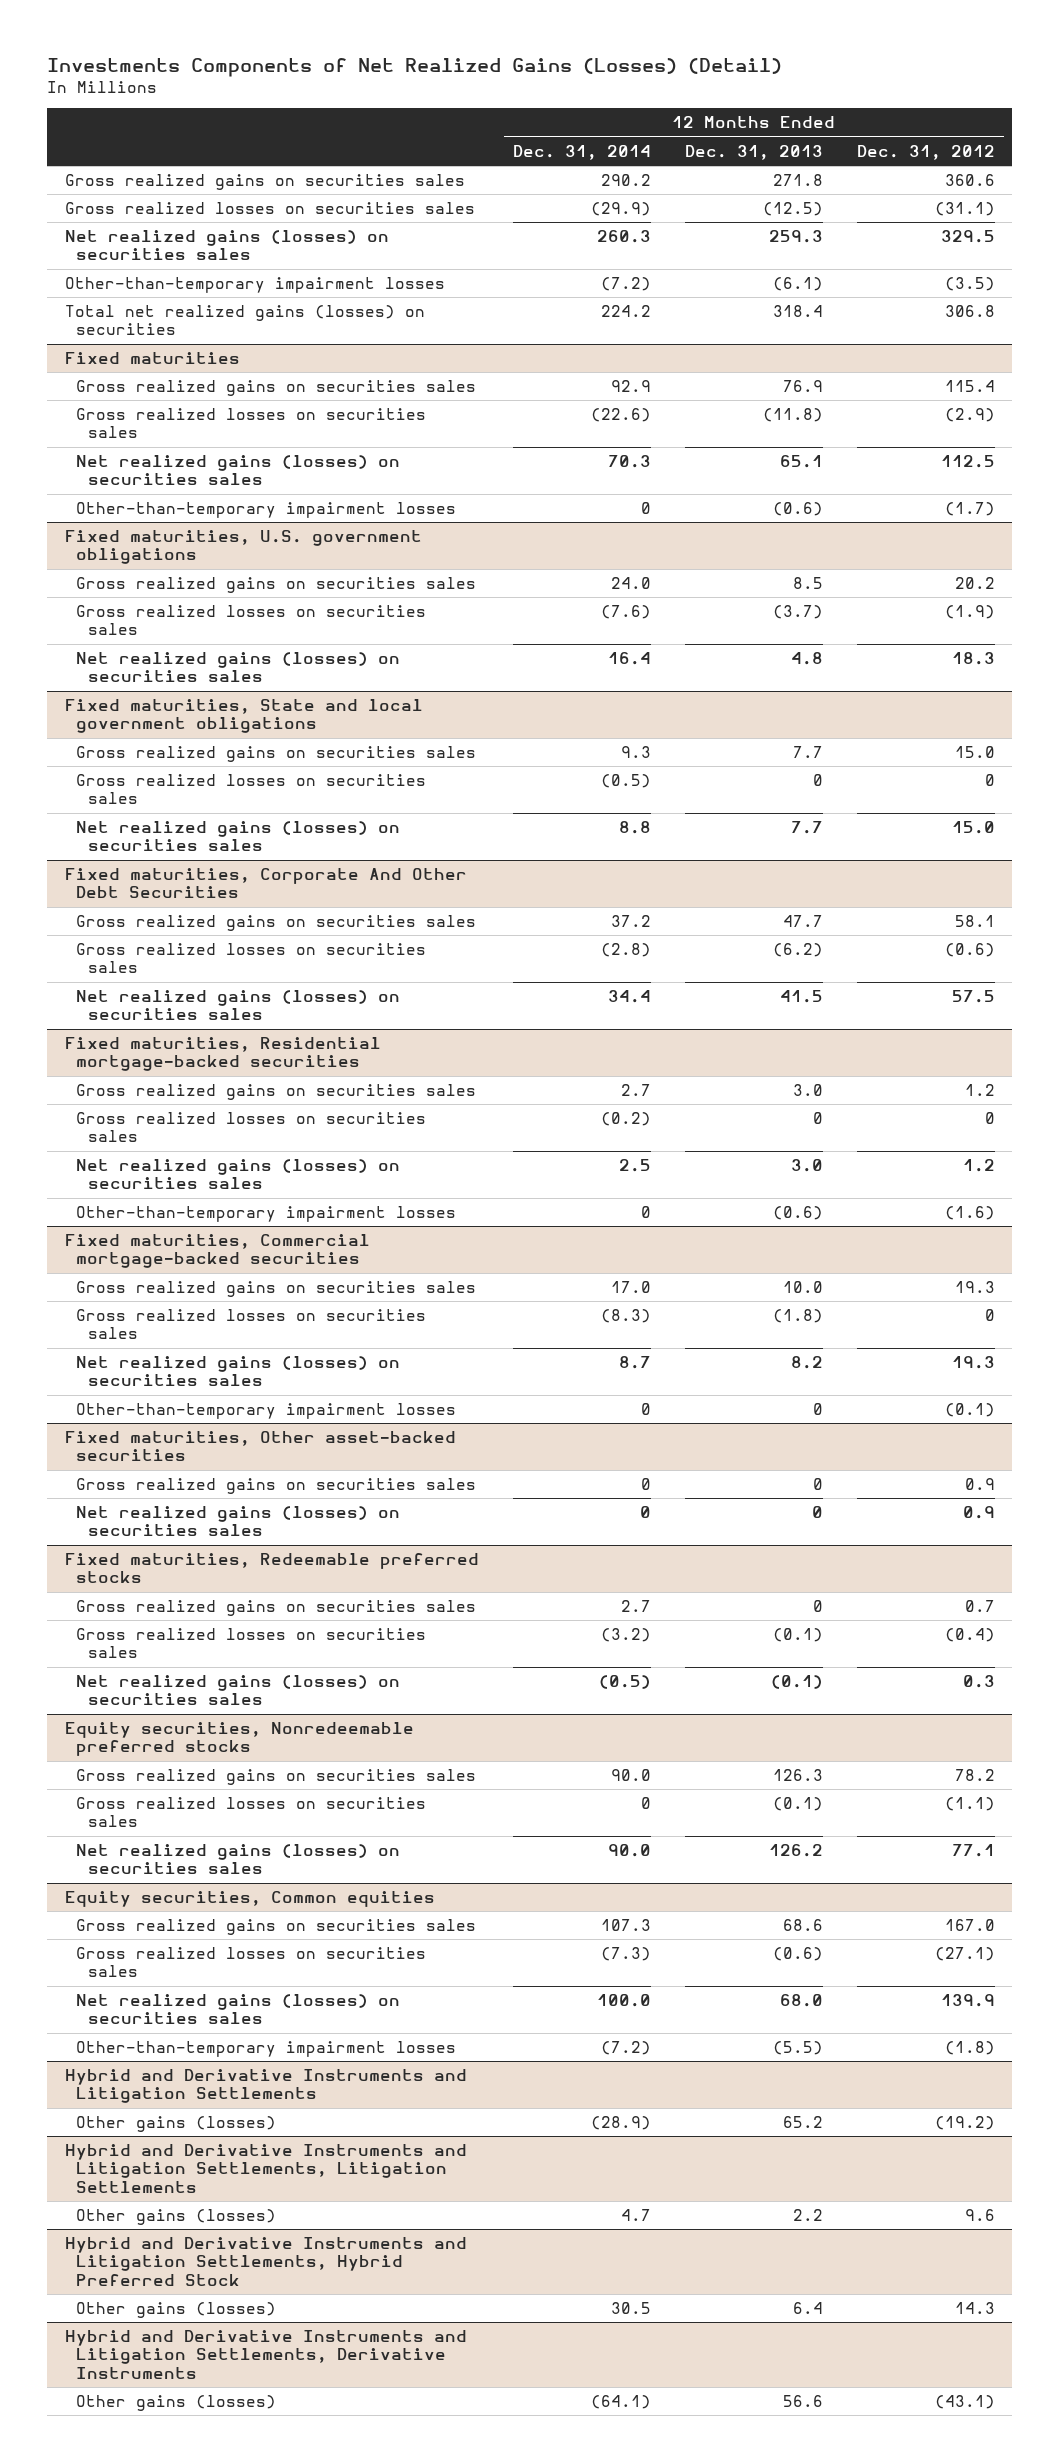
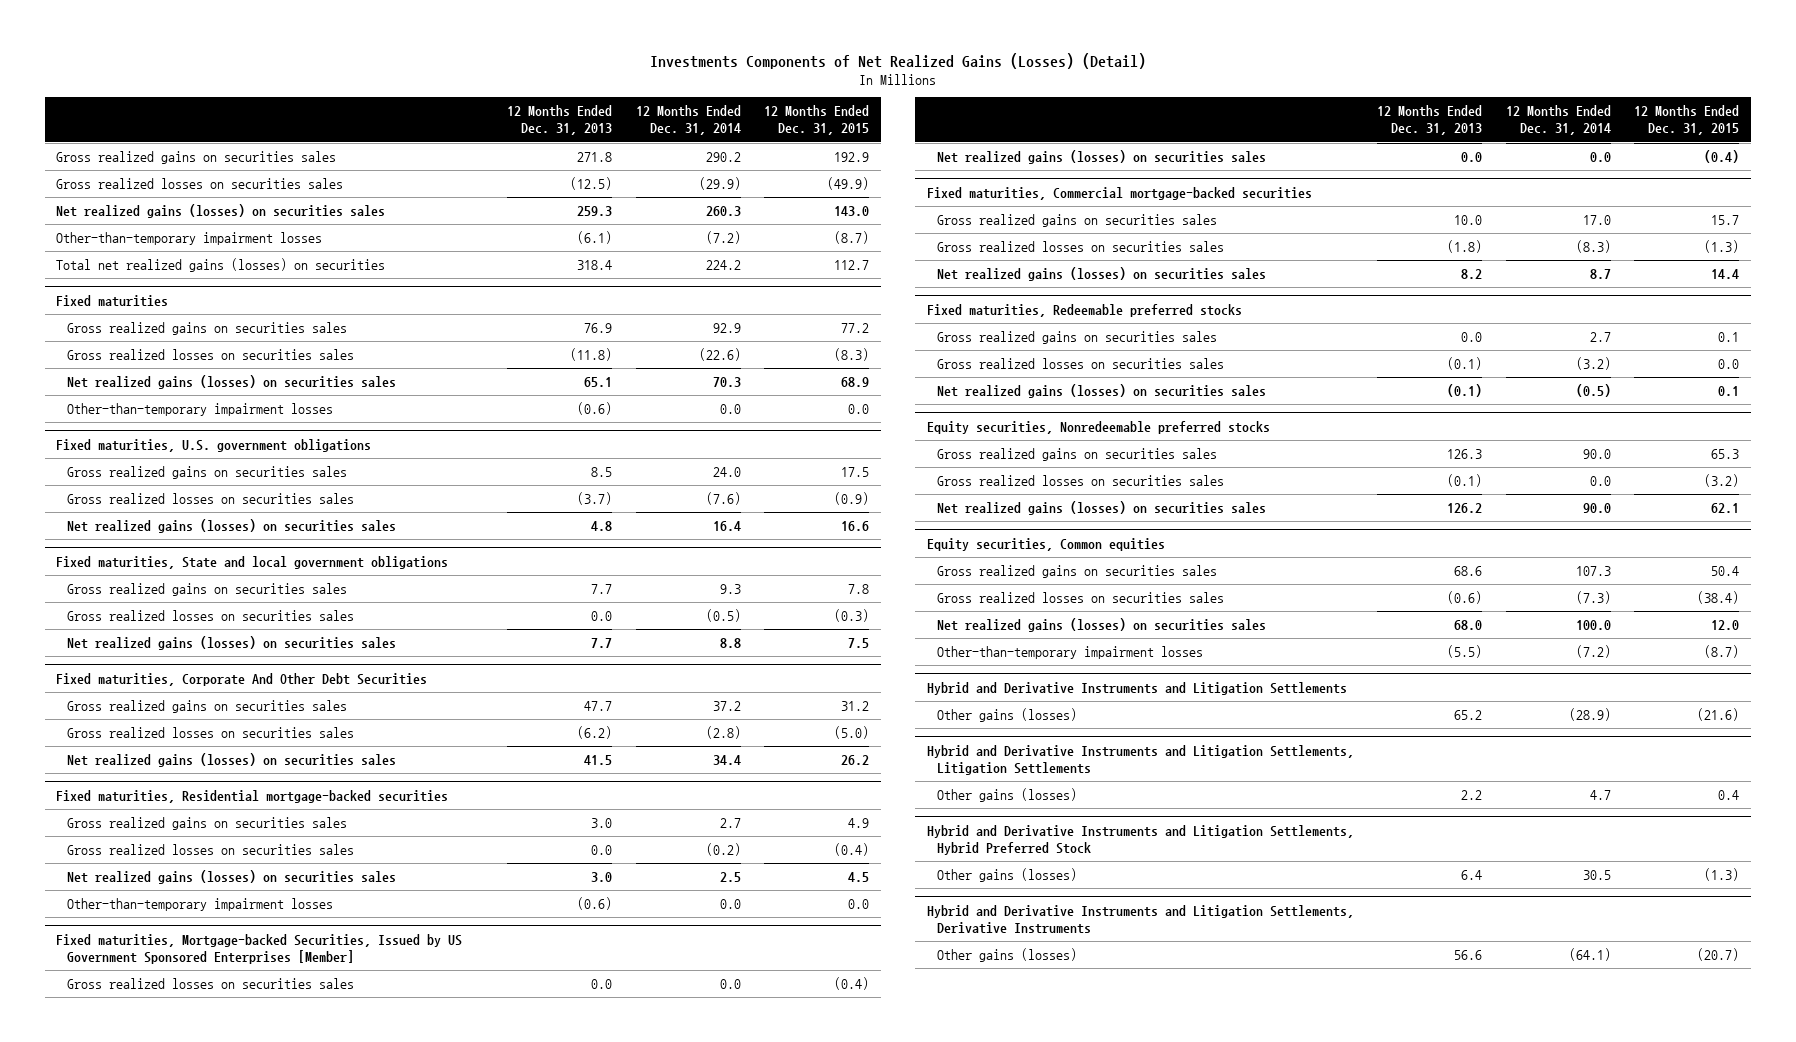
[856,144,995,160] Dec. 31, 2012 -> none
none -> [764,105,870,136] 12 Months Ended Dec. 31, 2015
[640,502,651,515] 0 -> [719,403,741,414] 0.0
[812,774,823,787] 0 -> [591,610,613,621] 0.0
[812,1112,823,1125] 0 -> [591,844,613,855] 0.0
[640,1206,651,1219] 0 -> [719,898,741,909] 0.0
none -> [56,933,463,964] Fixed maturities, Mortgage-backed Securities, Issued by US Government Sponsored Enterprises [Member]
none -> [66,977,354,989] Gross realized losses on securities sales
none -> [936,149,1266,164] Net realized gains (losses) on securities sales
[76,1403,457,1420] Other-than-temporary impairment losses -> none
[64,1431,456,1462] Fixed maturities, Other asset-backed securities -> none
[76,1478,477,1495] Gross realized gains on securities sales -> none
[76,1506,401,1537] Net realized gains (losses) on securities sales -> none
[812,1600,823,1613] 0 -> [1461,331,1483,342] 0.0
[640,1797,651,1810] 0 -> [1589,475,1611,486] 0.0

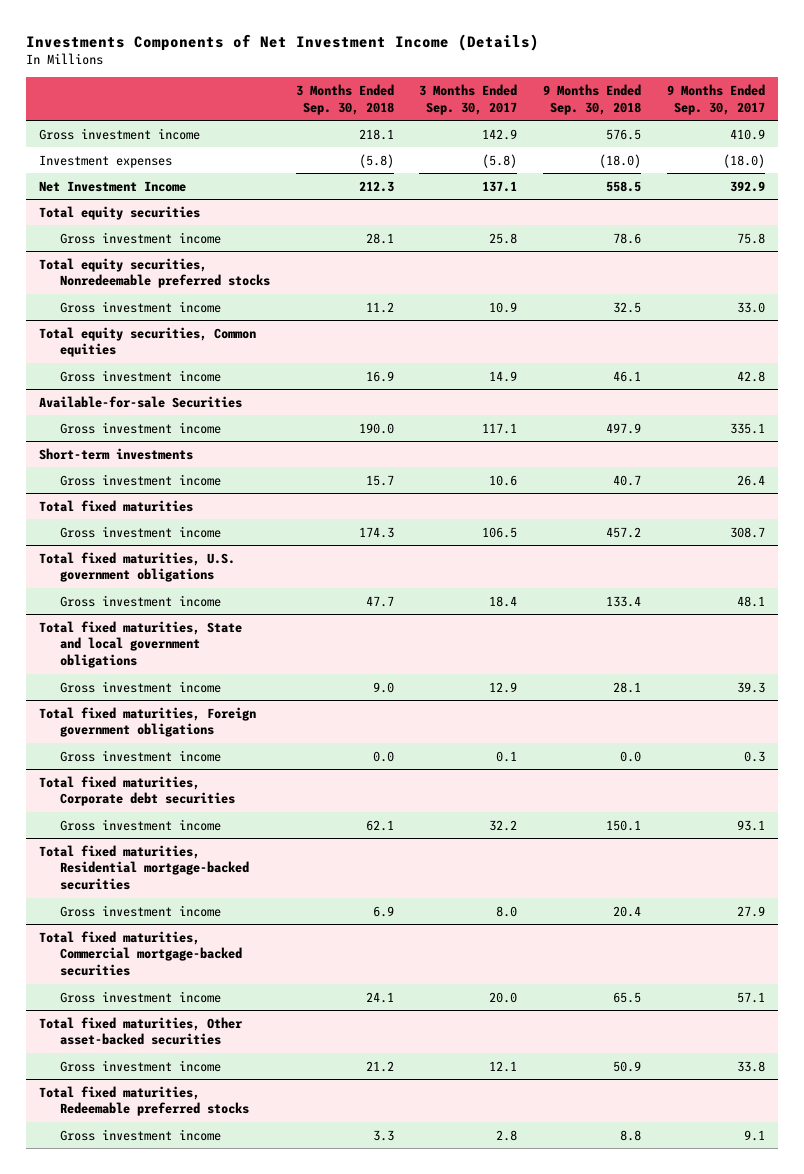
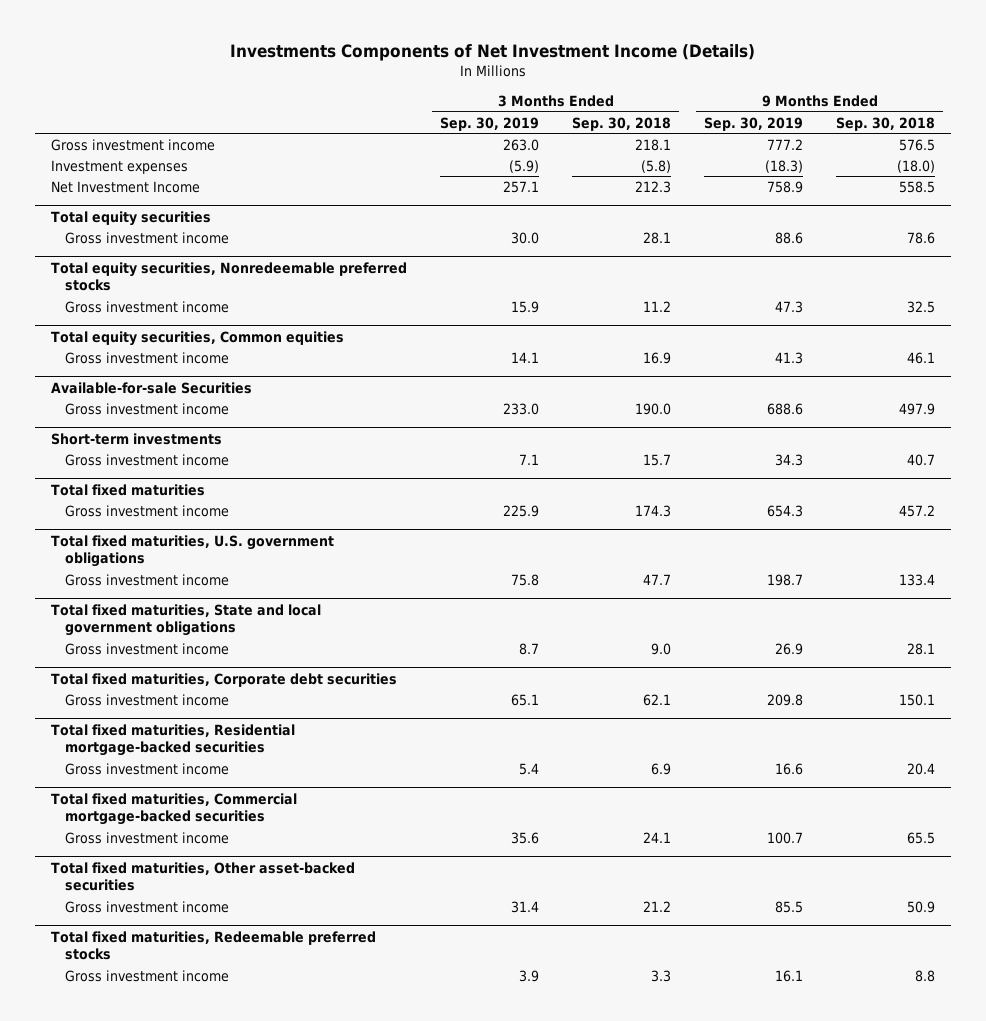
[419,83,518,115] 3 Months Ended Sep. 30, 2017 -> none
[667,83,766,115] 9 Months Ended Sep. 30, 2017 -> none
none -> [440,116,540,131] Sep. 30, 2019
none -> [704,116,804,131] Sep. 30, 2019
[39,706,257,738] Total fixed maturities, Foreign government obligations -> none
[59,749,221,762] Gross investment income -> none

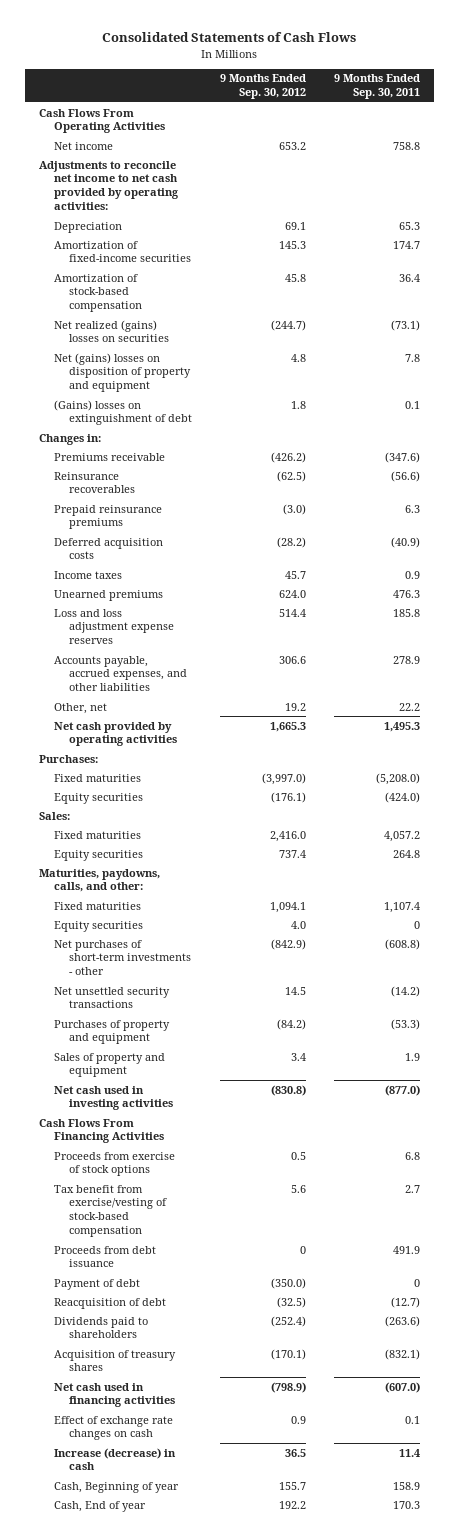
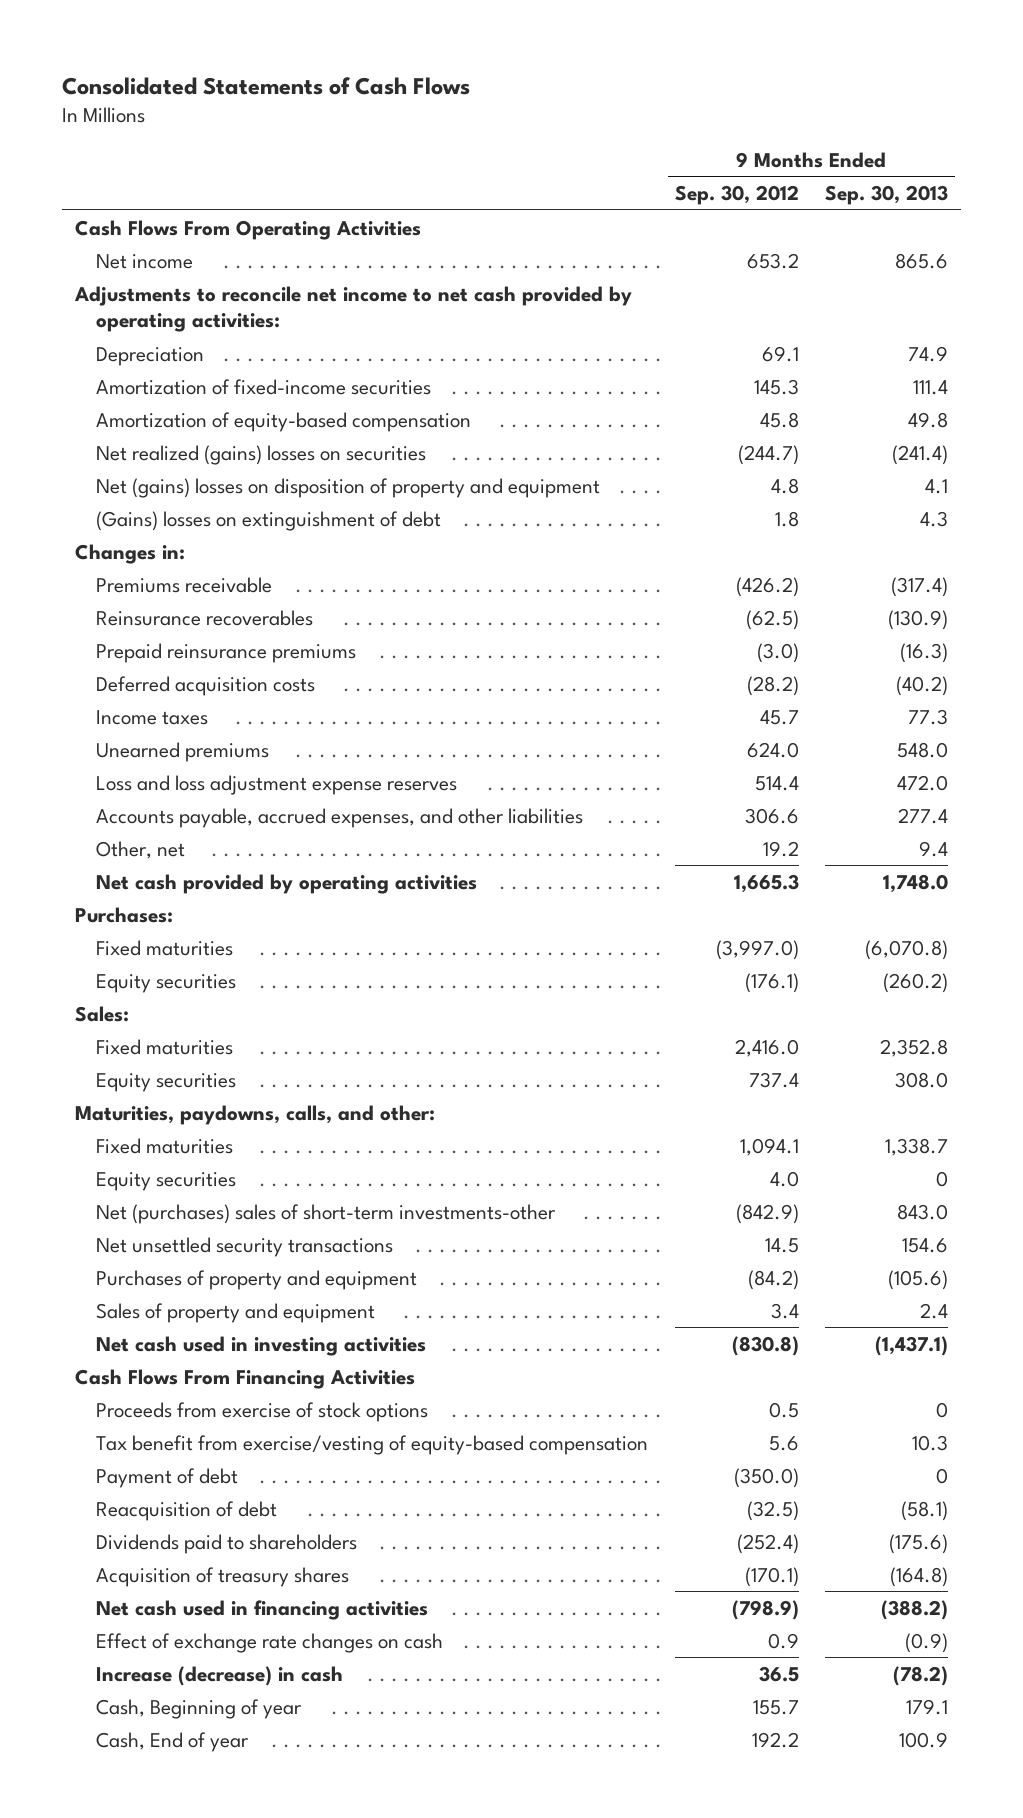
[333,74,420,100] 9 Months Ended Sep. 30, 2011 -> none
none -> [825,185,949,206] Sep. 30, 2013
[53,273,142,313] Amortization of stock-based compensation -> [96,411,472,432] Amortization of equity-based compensation
[53,939,191,976] Net purchases of short-term investments - other -> [96,1203,557,1224] Net (purchases) sales of short-term investments-other
[53,1245,156,1268] Proceeds from debt issuance -> none
[53,1184,167,1238] Tax benefit from exercise/vesting of stock-based compensation -> [96,1434,649,1455] Tax benefit from exercise/vesting of equity-based compensation

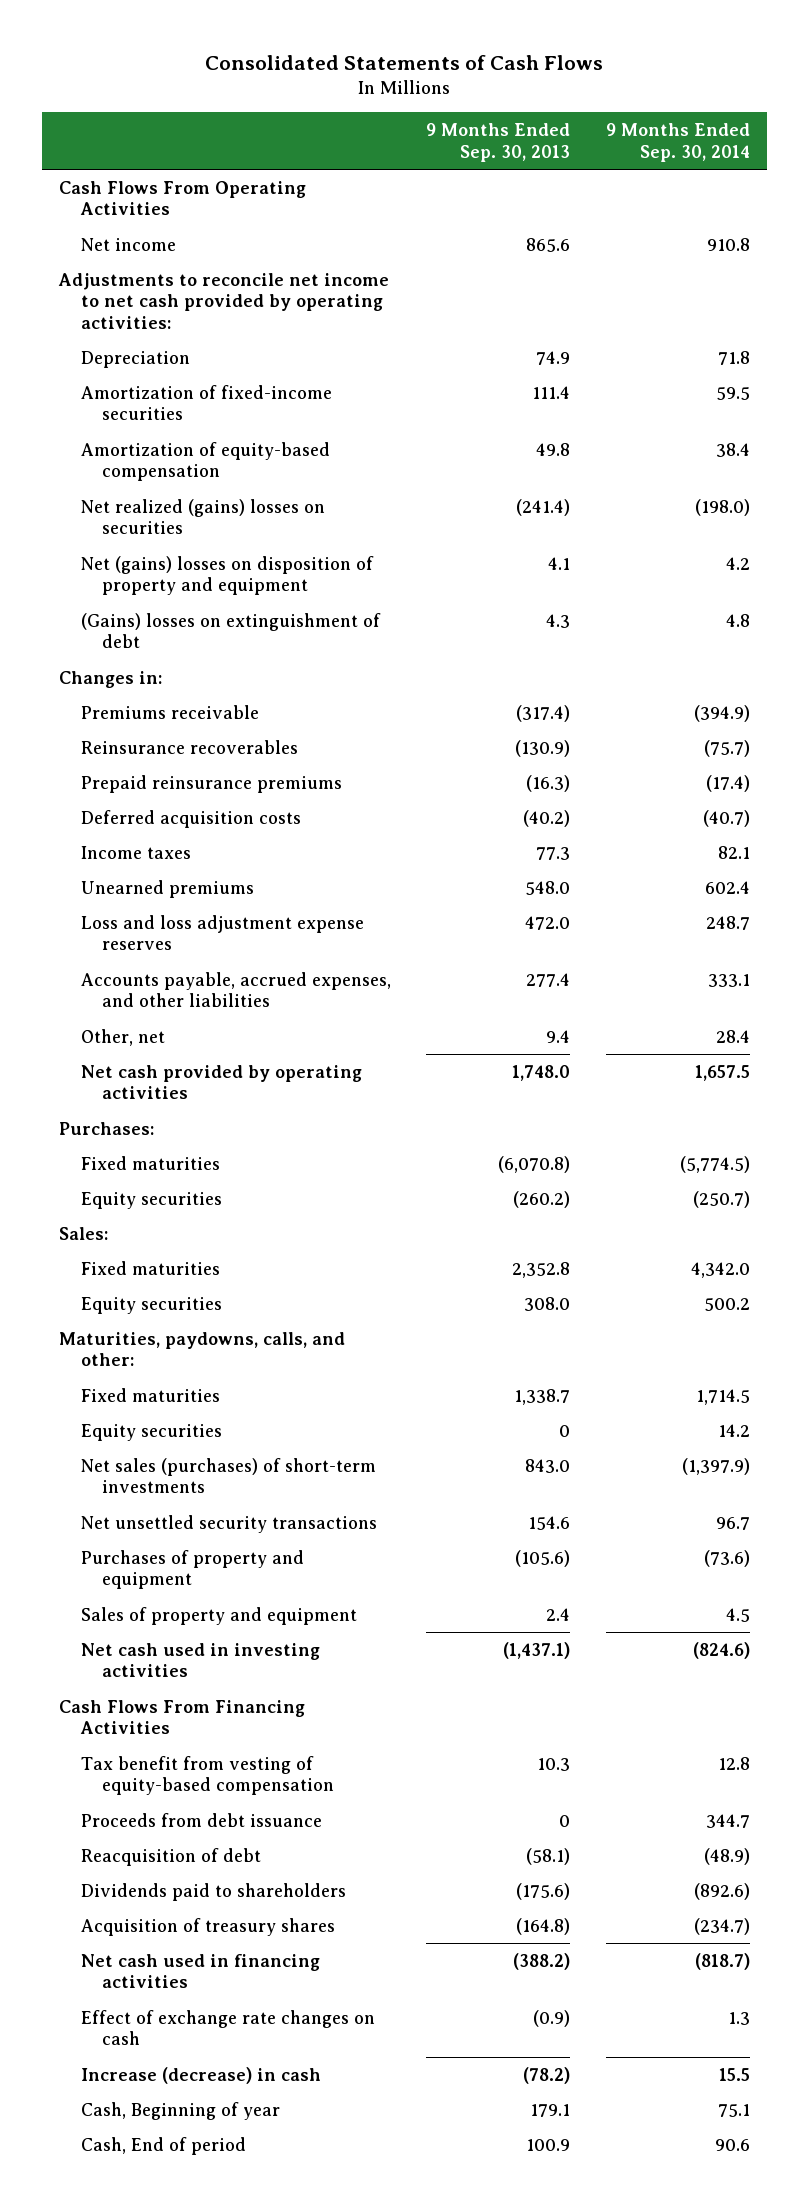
[674,185,799,206] Sep. 30, 2012 -> none
none -> [605,123,750,162] 9 Months Ended Sep. 30, 2014
[96,1203,557,1224] Net (purchases) sales of short-term investments-other -> [80,1457,376,1494] Net sales (purchases) of short-term investments
[96,1401,429,1422] Proceeds from exercise of stock options -> none
[96,1467,239,1488] Payment of debt -> none
[96,1434,649,1455] Tax benefit from exercise/vesting of equity-based compensation -> [80,1755,335,1796] Tax benefit from vesting of equity-based compensation
none -> [80,1812,322,1827] Proceeds from debt issuance
[96,1731,250,1752] Cash, End of year -> [80,2136,246,2155] Cash, End of period

